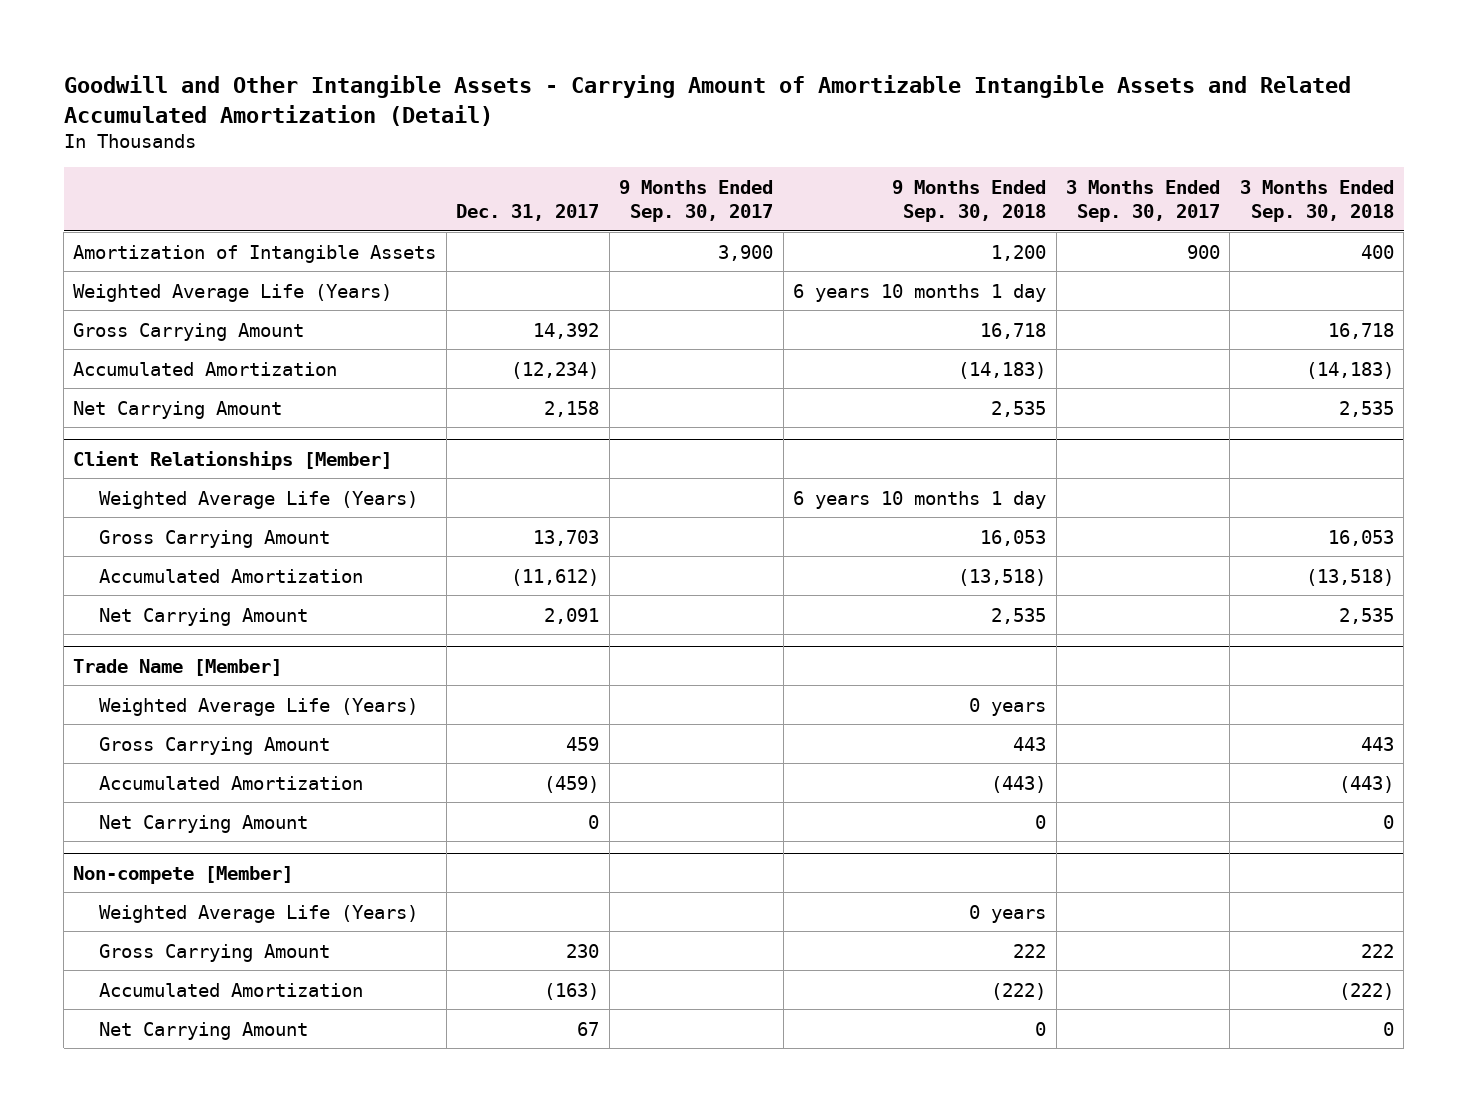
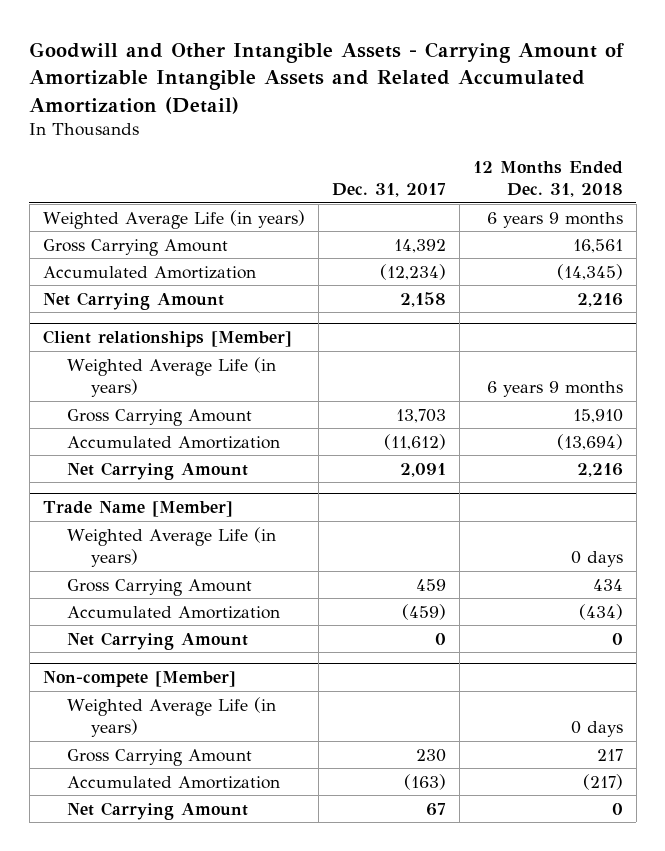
[619,179,774,222] 9 Months Ended Sep. 30, 2017 -> none
[892,179,1047,222] 9 Months Ended Sep. 30, 2018 -> none
[1066,179,1221,222] 3 Months Ended Sep. 30, 2017 -> none
[1239,179,1394,222] 3 Months Ended Sep. 30, 2018 -> none
none -> [472,160,623,198] 12 Months Ended Dec. 31, 2018
[73,244,437,263] Amortization of Intangible Assets -> none
[73,283,393,302] Weighted Average Life (Years) -> [42,209,305,229] Weighted Average Life (in years)
[73,450,393,470] Client Relationships [Member] -> [42,329,292,347] Client relationships [Member]
[99,490,419,509] Weighted Average Life (Years) -> [66,356,276,397] Weighted Average Life (in years)
[99,697,419,716] Weighted Average Life (Years) -> [66,526,276,567] Weighted Average Life (in years)
[99,904,419,923] Weighted Average Life (Years) -> [66,696,276,737] Weighted Average Life (in years)

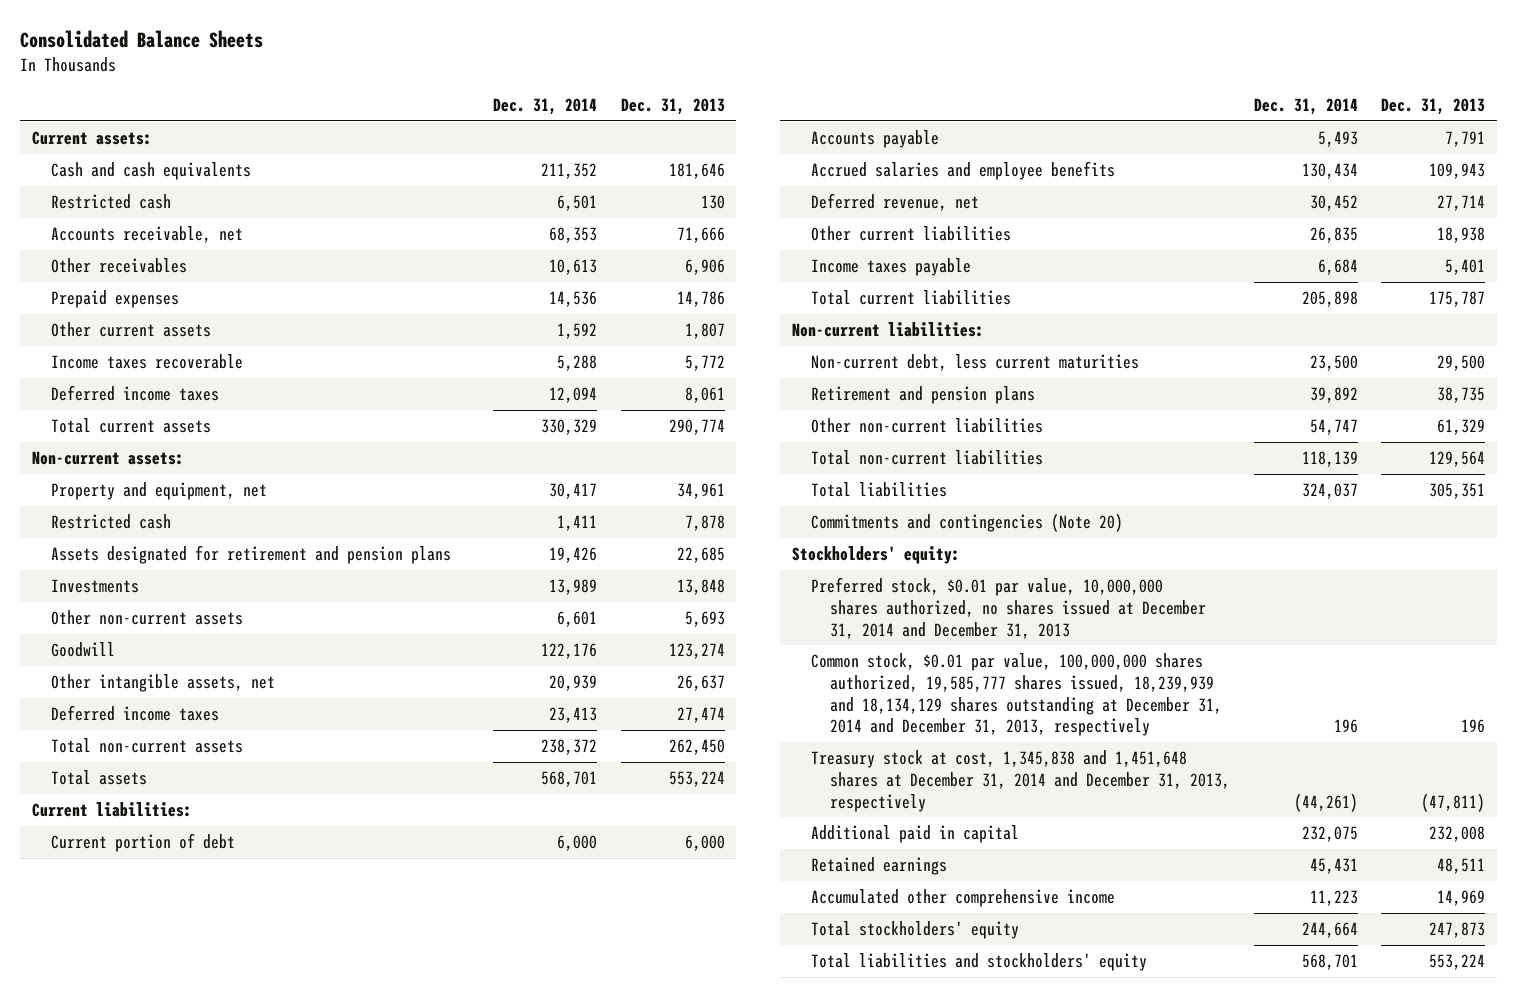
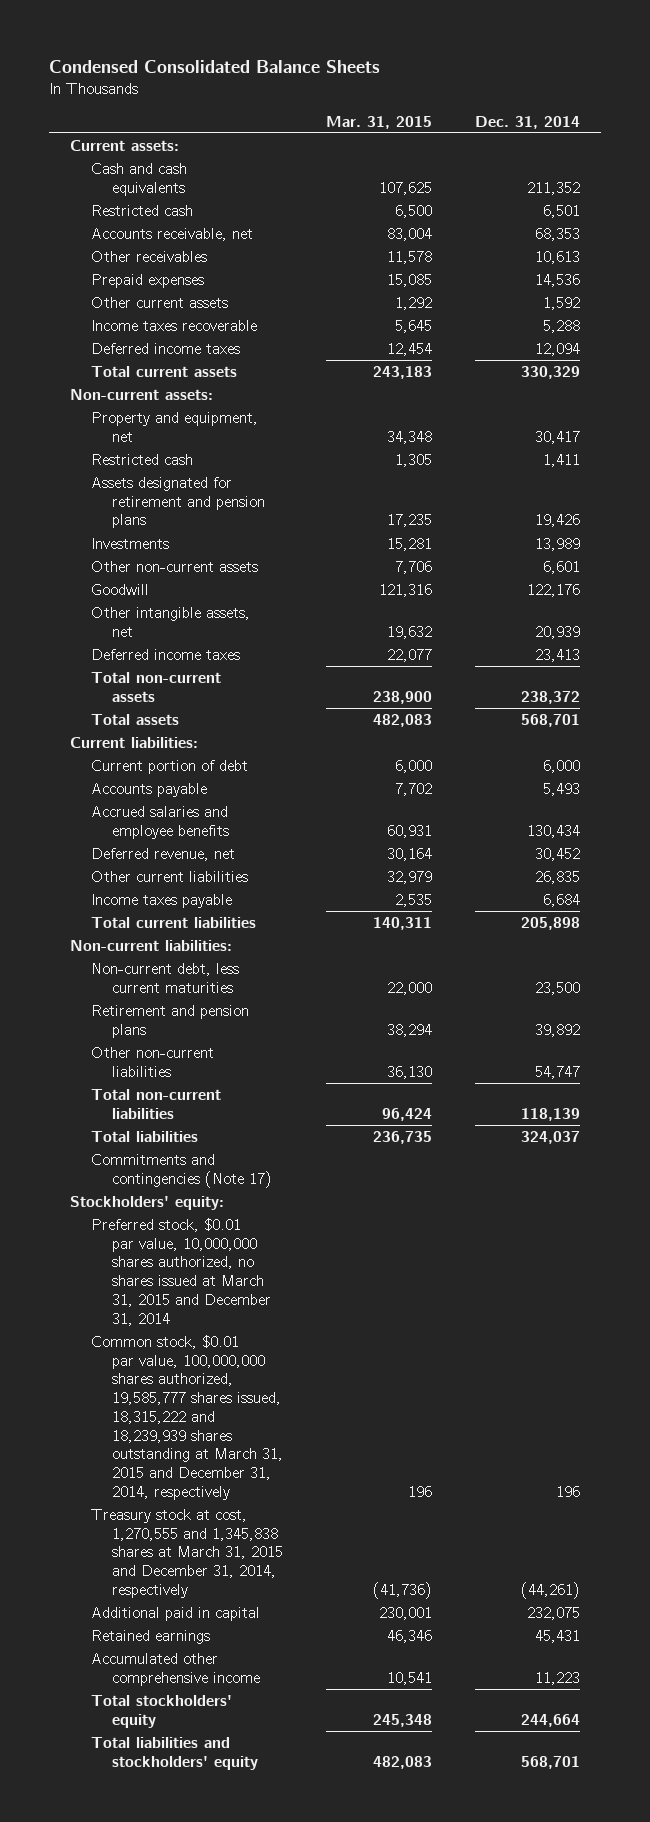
[19,30,263,49] Consolidated Balance Sheets -> [48,60,380,74] Condensed Consolidated Balance Sheets
[620,97,725,115] Dec. 31, 2013 -> none
none -> [325,115,432,129] Mar. 31, 2015
[811,513,1124,533] Commitments and contingencies (Note 20) -> [91,1153,273,1188] Commitments and contingencies (Note 17)
[811,577,1207,639] Preferred stock, $0.01 par value, 10,000,000 shares authorized, no shares issued at December 31, 2014 and December 31, 2013 -> [91,1217,272,1326] Preferred stock, $0.01 par value, 10,000,000 shares authorized, no shares issued at March 31, 2015 and December 31, 2014
[811,653,1223,737] Common stock, $0.01 par value, 100,000,000 shares authorized, 19,585,777 shares issued, 18,239,939 and 18,134,129 shares outstanding at December 31, 2014 and December 31, 2013, respectively -> [91,1334,284,1500] Common stock, $0.01 par value, 100,000,000 shares authorized, 19,585,777 shares issued, 18,315,222 and 18,239,939 shares outstanding at March 31, 2015 and December 31, 2014, respectively
[811,750,1231,812] Treasury stock at cost, 1,345,838 and 1,451,648 shares at December 31, 2014 and December 31, 2013, respectively -> [91,1508,284,1598] Treasury stock at cost, 1,270,555 and 1,345,838 shares at March 31, 2015 and December 31, 2014, respectively

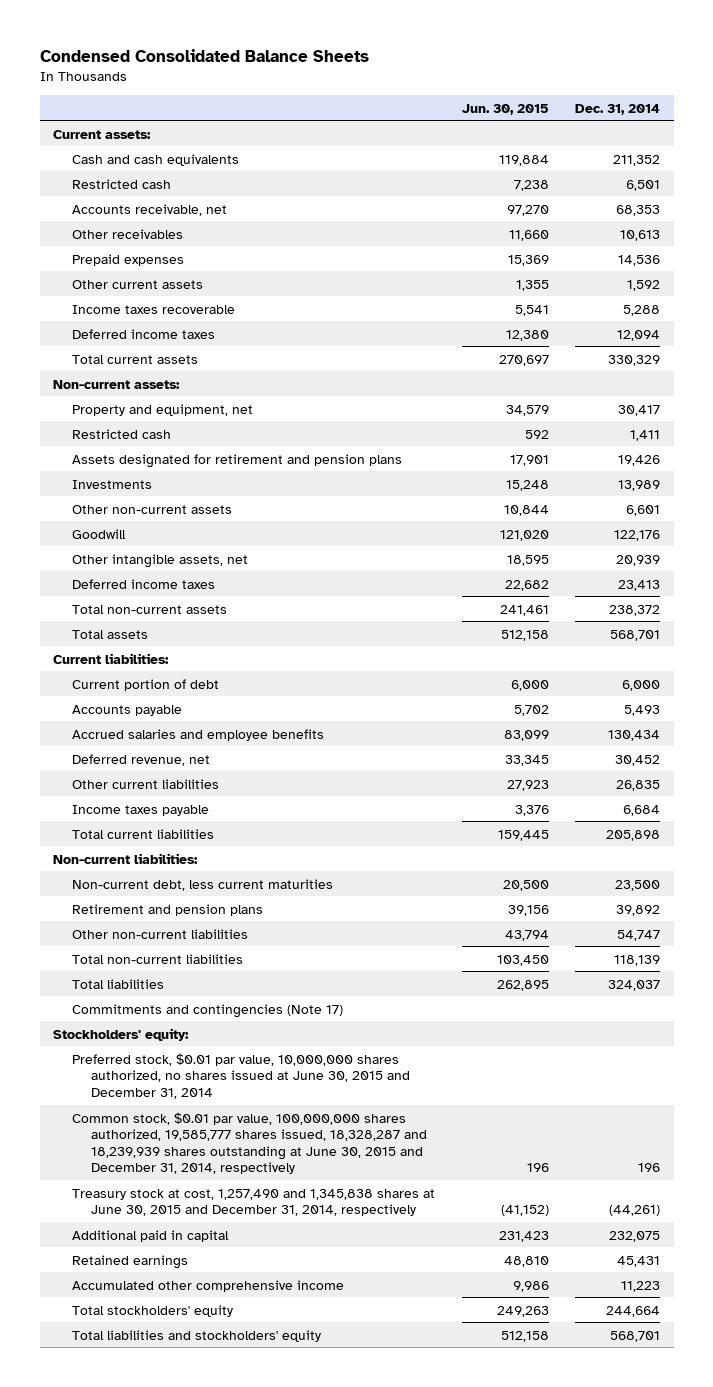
[325,115,432,129] Mar. 31, 2015 -> none
none -> [461,103,549,115] Jun. 30, 2015
[91,1217,272,1326] Preferred stock, $0.01 par value, 10,000,000 shares authorized, no shares issued at March 31, 2015 and December 31, 2014 -> [71,1052,410,1099] Preferred stock, $0.01 par value, 10,000,000 shares authorized, no shares issued at June 30, 2015 and December 31, 2014
[91,1334,284,1500] Common stock, $0.01 par value, 100,000,000 shares authorized, 19,585,777 shares issued, 18,315,222 and 18,239,939 shares outstanding at March 31, 2015 and December 31, 2014, respectively -> [71,1111,427,1175] Common stock, $0.01 par value, 100,000,000 shares authorized, 19,585,777 shares issued, 18,328,287 and 18,239,939 shares outstanding at June 30, 2015 and December 31, 2014, respectively
[91,1508,284,1598] Treasury stock at cost, 1,270,555 and 1,345,838 shares at March 31, 2015 and December 31, 2014, respectively -> [71,1188,435,1217] Treasury stock at cost, 1,257,490 and 1,345,838 shares at June 30, 2015 and December 31, 2014, respectively

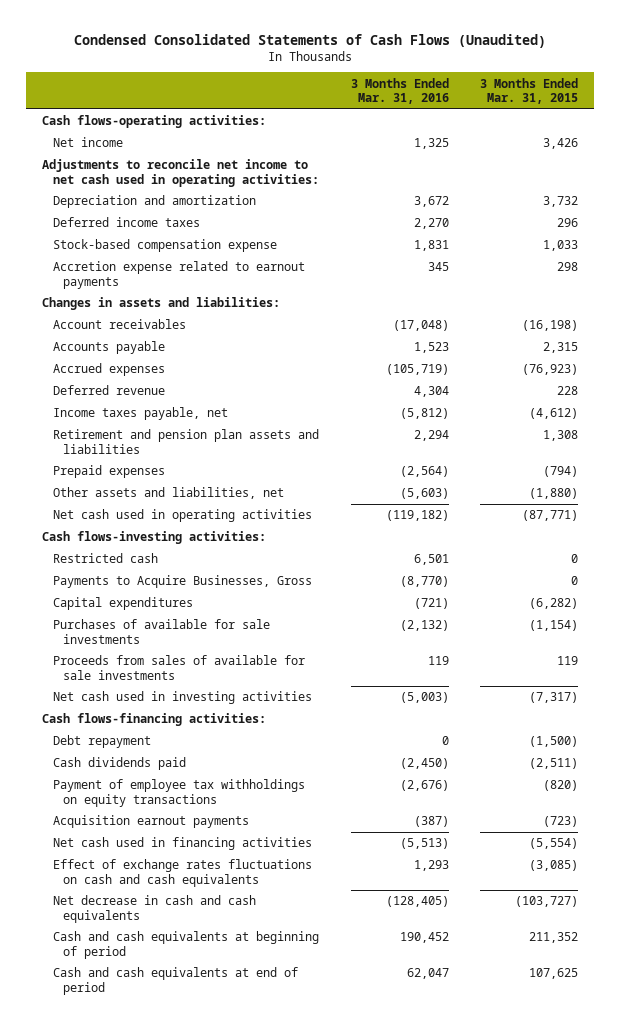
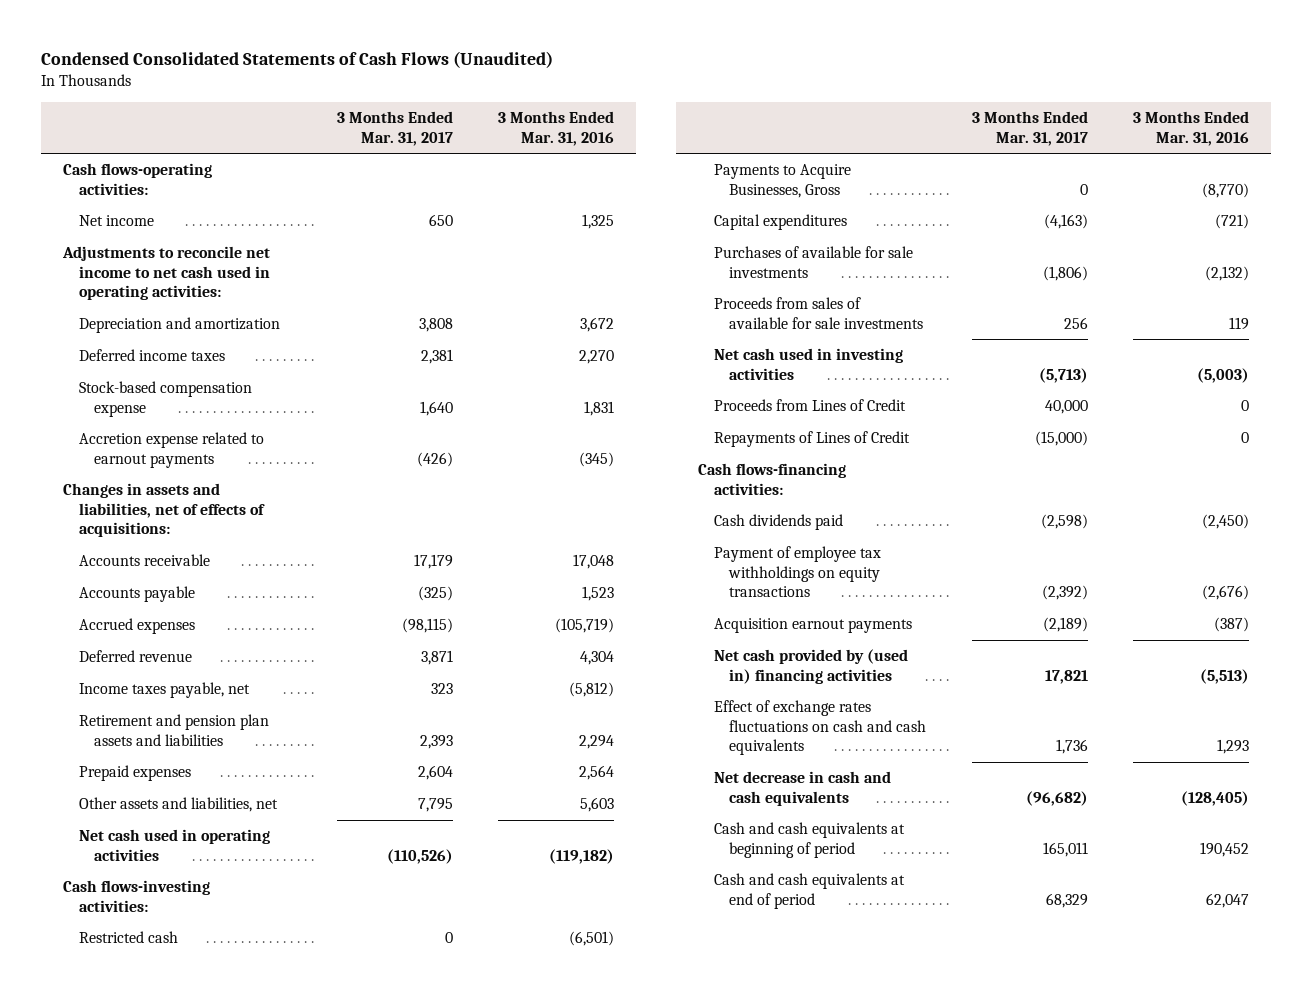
[480,77,579,104] 3 Months Ended Mar. 31, 2015 -> none
none -> [336,110,453,146] 3 Months Ended Mar. 31, 2017
[427,262,449,272] 345 -> [578,451,614,467] (345)
[42,297,281,311] Changes in assets and liabilities: -> [63,483,265,538] Changes in assets and liabilities, net of effects of acquisitions:
[52,319,186,330] Account receivables -> [78,554,210,567] Accounts receivable
[392,320,449,332] (17,048) -> [572,554,614,570] 17,048
[399,466,449,478] (2,564) -> [578,765,614,781] 2,564
[399,488,449,500] (5,603) -> [579,797,614,813] 5,603
[413,554,449,566] 6,501 -> [568,931,614,947] (6,501)
none -> [713,399,906,412] Proceeds from Lines of Credit
none -> [713,431,910,448] Repayments of Lines of Credit
[52,735,151,749] Debt repayment -> none
[52,837,312,851] Net cash used in financing activities -> [713,649,908,684] Net cash provided by (used in) financing activities

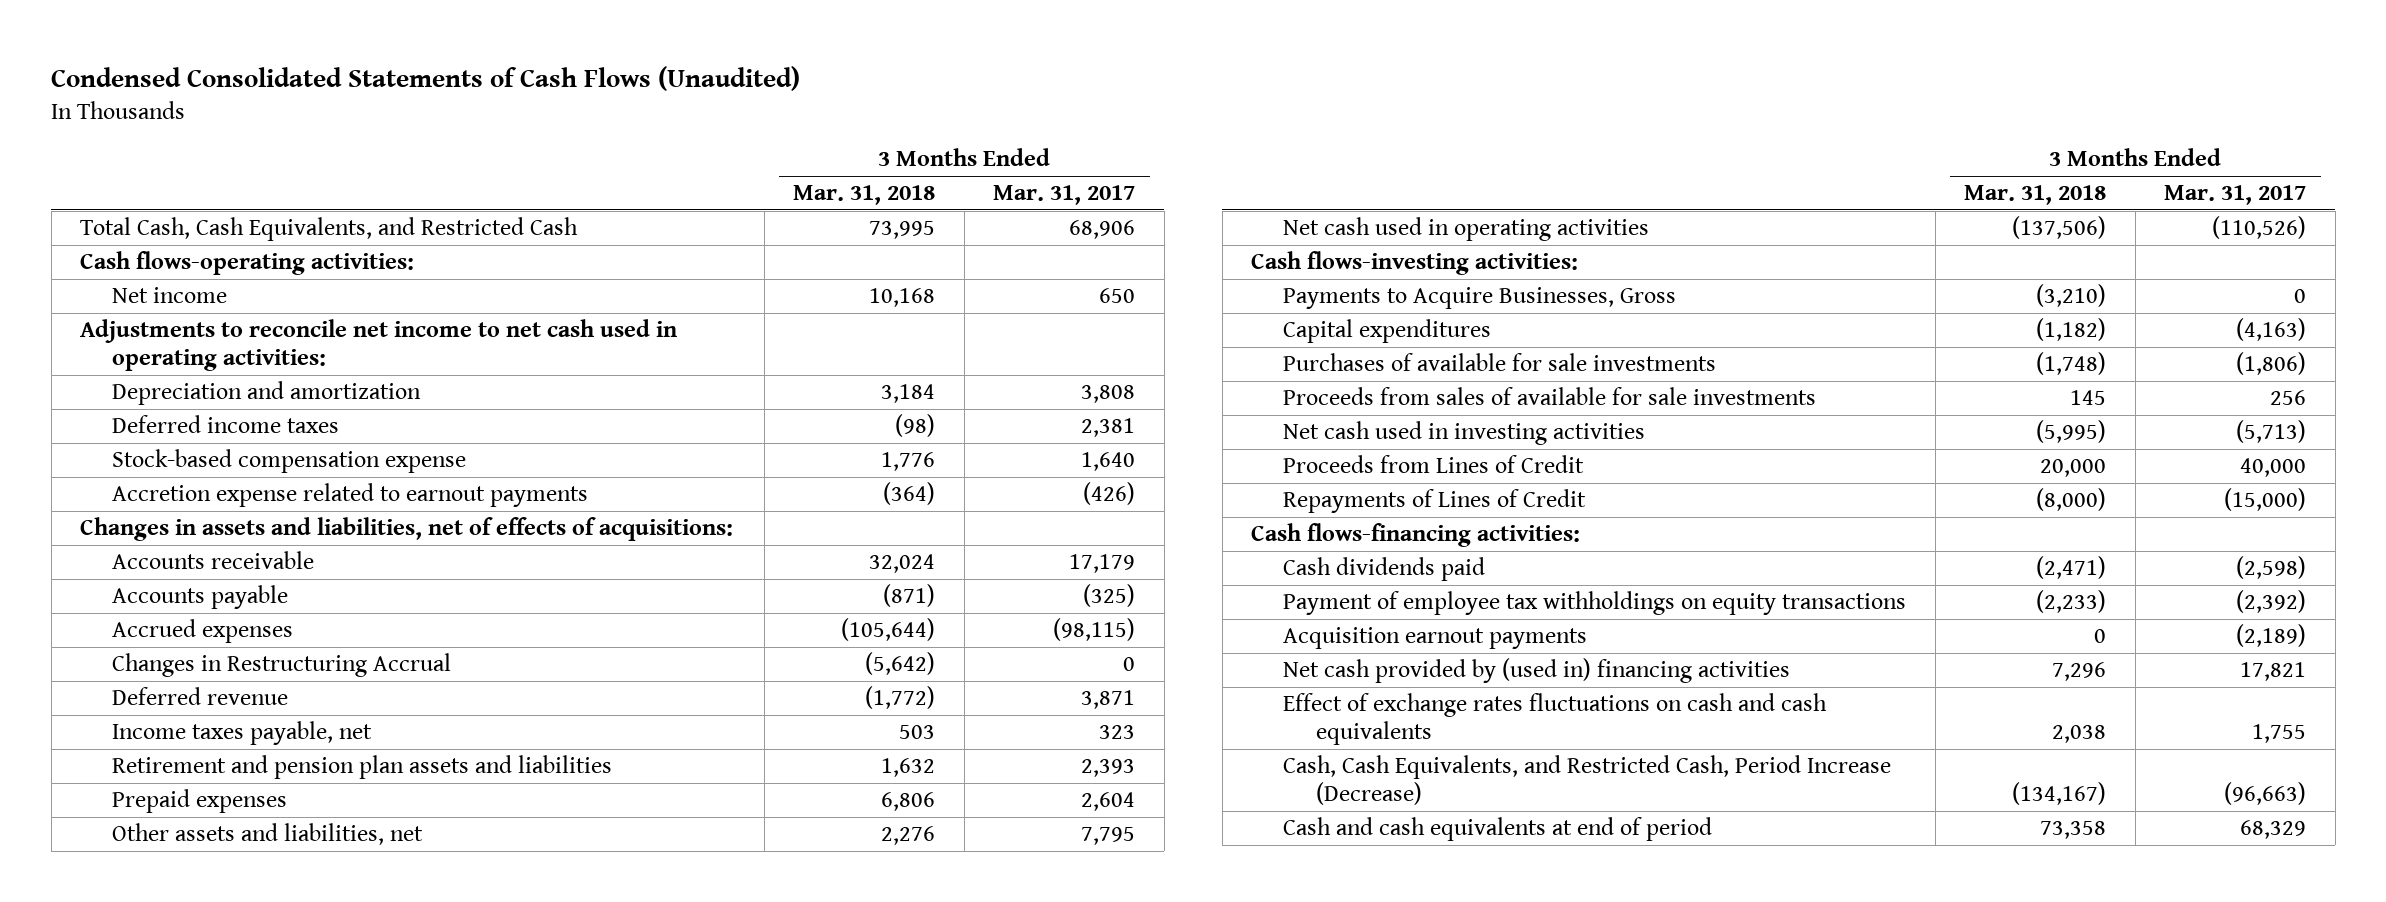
[497,110,614,146] 3 Months Ended Mar. 31, 2016 -> none
none -> [793,185,936,206] Mar. 31, 2018
none -> [80,217,579,242] Total Cash, Cash Equivalents, and Restricted Cash
none -> [112,653,452,678] Changes in Restructuring Accrual
[78,931,178,944] Restricted cash -> none
[713,771,891,806] Net decrease in cash and cash equivalents -> none
[713,822,905,858] Cash and cash equivalents at beginning of period -> none
[1055,739,1088,755] 1,736 -> [2252,724,2307,744] 1,755
none -> [1283,755,1892,806] Cash, Cash Equivalents, and Restricted Cash, Period Increase (Decrease)

